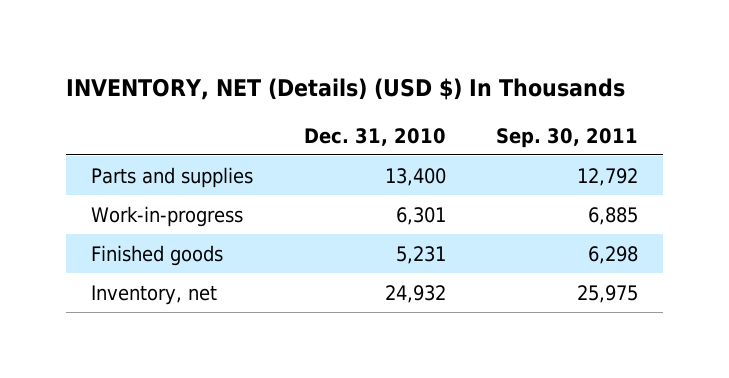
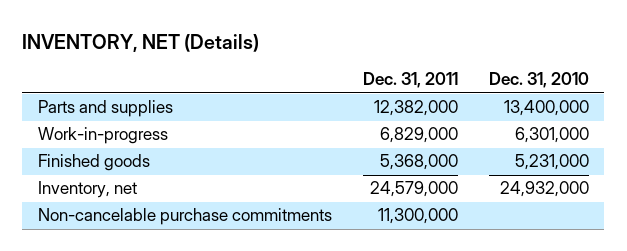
[65,78,625,101] INVENTORY, NET (Details) (USD $) In Thousands -> [22,33,260,52] INVENTORY, NET (Details)
[496,127,639,148] Sep. 30, 2011 -> none
none -> [362,72,458,89] Dec. 31, 2011
[384,167,446,186] 13,400 -> [503,100,589,117] 13,400,000
[395,206,446,225] 6,301 -> [514,127,589,144] 6,301,000
[395,245,446,264] 5,231 -> [514,154,589,171] 5,231,000
[384,284,446,303] 24,932 -> [499,181,589,198] 24,932,000
none -> [37,208,332,226] Non-cancelable purchase commitments

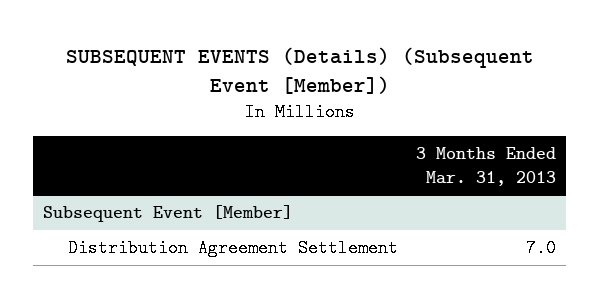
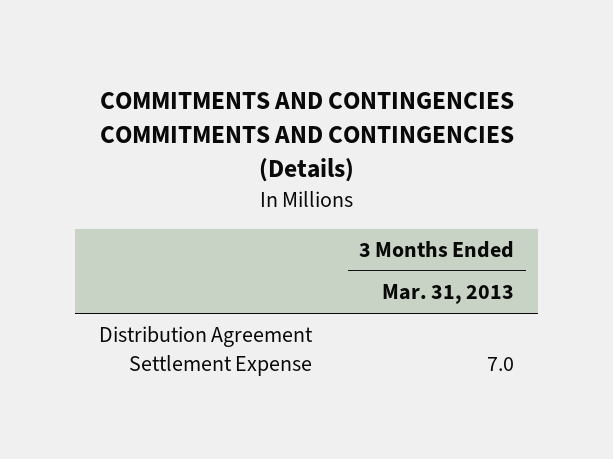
[65,46,534,94] SUBSEQUENT EVENTS (Details) (Subsequent Event [Member]) -> [99,91,514,183] COMMITMENTS AND CONTINGENCIES COMMITMENTS AND CONTINGENCIES (Details)
[42,205,293,223] Subsequent Event [Member] -> none
[67,239,398,258] Distribution Agreement Settlement -> [98,326,313,376] Distribution Agreement Settlement Expense

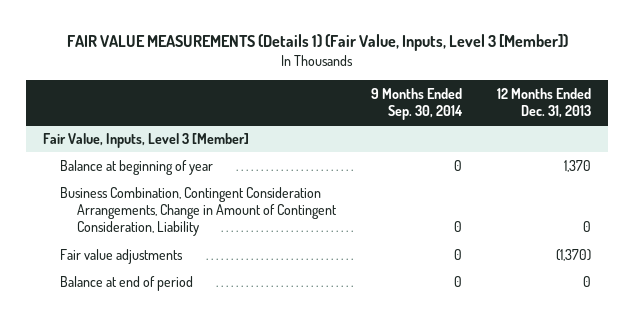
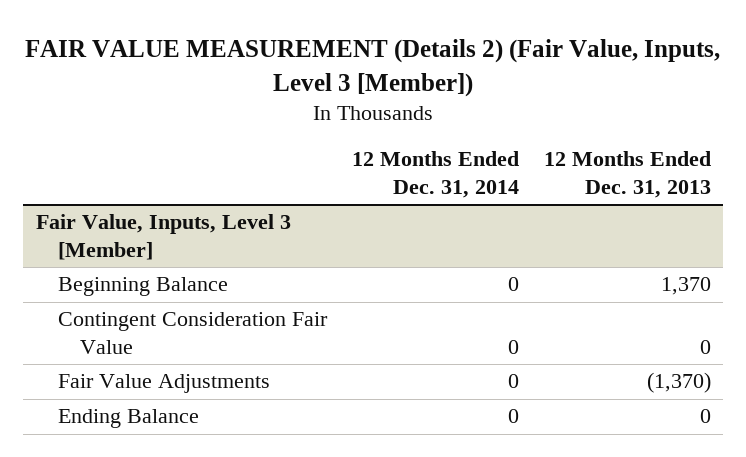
[66,34,568,52] FAIR VALUE MEASUREMENTS (Details 1) (Fair Value, Inputs, Level 3 [Member]) -> [25,38,721,97] FAIR VALUE MEASUREMENT (Details 2) (Fair Value, Inputs, Level 3 [Member])
[370,87,463,120] 9 Months Ended Sep. 30, 2014 -> none
none -> [351,151,519,199] 12 Months Ended Dec. 31, 2014
[59,186,337,237] Business Combination, Contingent Consideration Arrangements, Change in Amount of Contingent Consideration, Liability -> none
[59,159,213,175] Balance at beginning of year -> [57,277,228,297] Beginning Balance
none -> [57,312,328,355] Contingent Consideration Fair Value
[59,248,183,264] Fair value adjustments -> [57,374,270,394] Fair Value Adjustments
[59,275,193,291] Balance at end of period -> [57,409,199,429] Ending Balance

